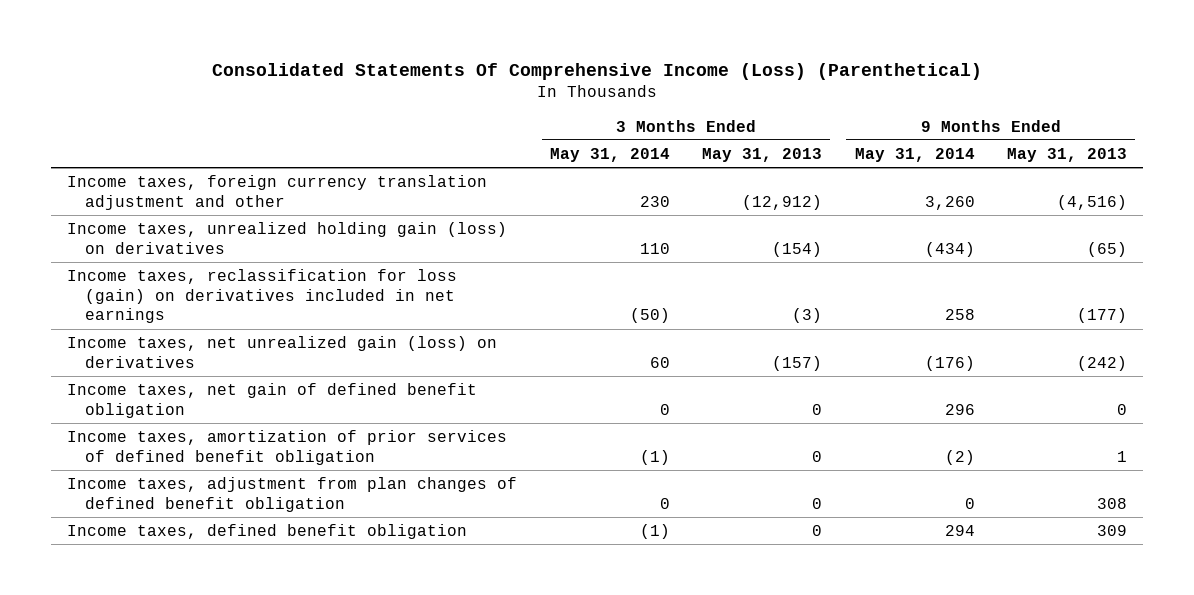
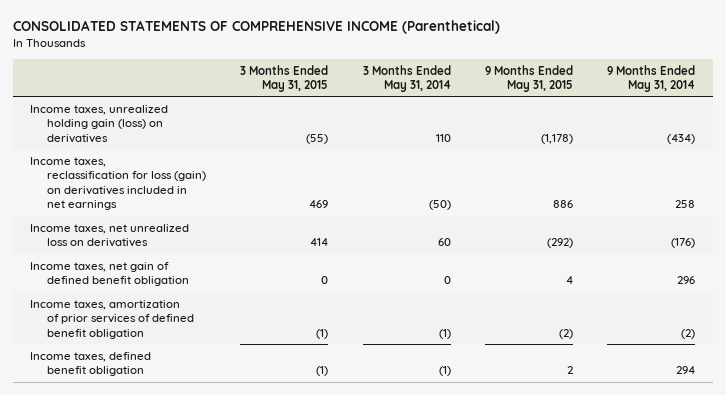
[212,62,983,80] Consolidated Statements Of Comprehensive Income (Loss) (Parenthetical) -> [13,20,501,35] CONSOLIDATED STATEMENTS OF COMPREHENSIVE INCOME (Parenthetical)
[702,147,823,162] May 31, 2013 -> none
[1006,147,1127,162] May 31, 2013 -> none
none -> [240,64,329,93] 3 Months Ended May 31, 2015
none -> [485,64,574,93] 9 Months Ended May 31, 2015
[67,174,488,210] Income taxes, foreign currency translation adjustment and other -> none
[67,335,498,368] Income taxes, net unrealized gain (loss) on derivatives -> [30,223,190,248] Income taxes, net unrealized loss on derivatives
[67,476,518,512] Income taxes, adjustment from plan changes of defined benefit obligation -> none

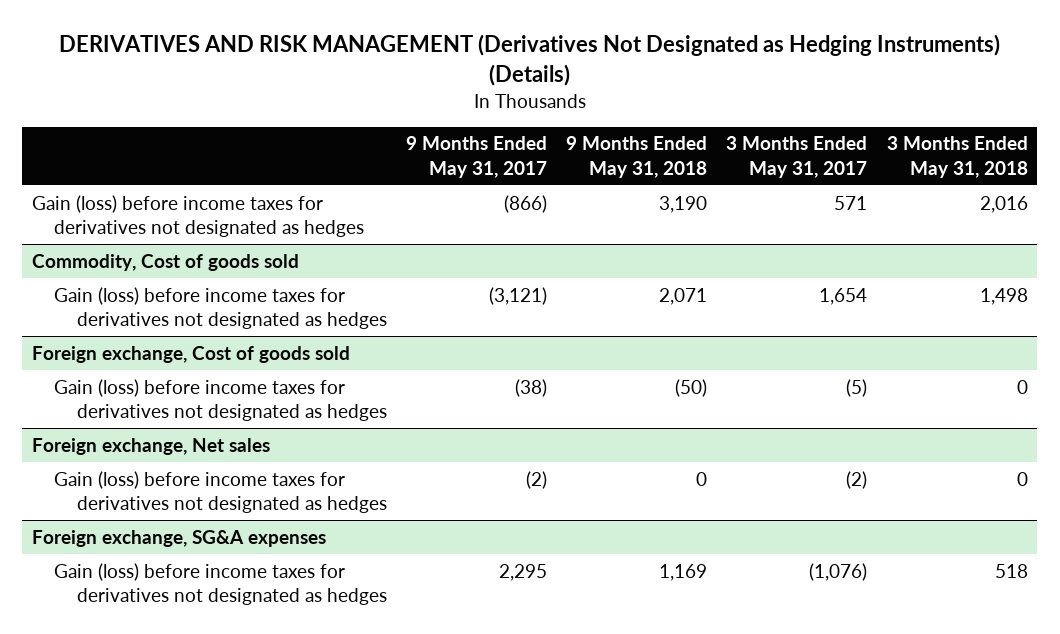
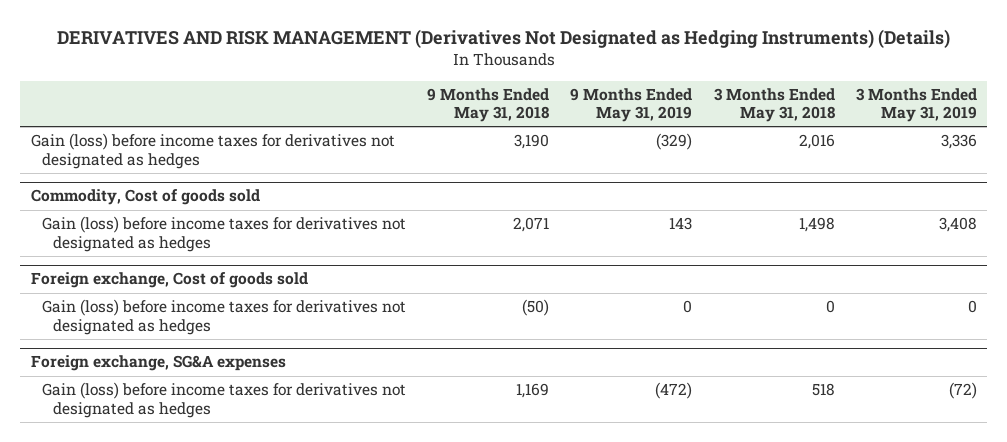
[405,136,547,178] 9 Months Ended May 31, 2017 -> none
[726,136,868,178] 3 Months Ended May 31, 2017 -> none
none -> [570,87,693,123] 9 Months Ended May 31, 2019
none -> [855,87,977,123] 3 Months Ended May 31, 2019
[31,437,270,455] Foreign exchange, Net sales -> none
[54,470,387,513] Gain (loss) before income taxes for derivatives not designated as hedges -> none

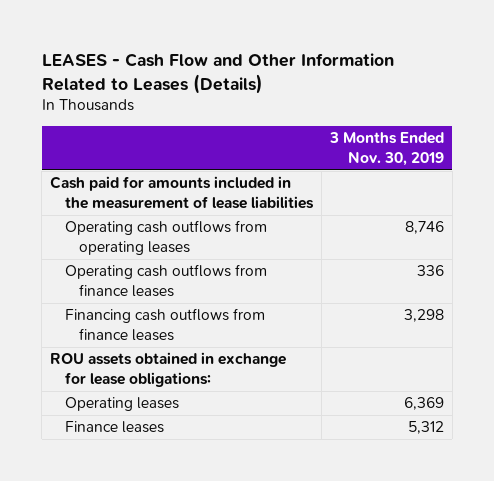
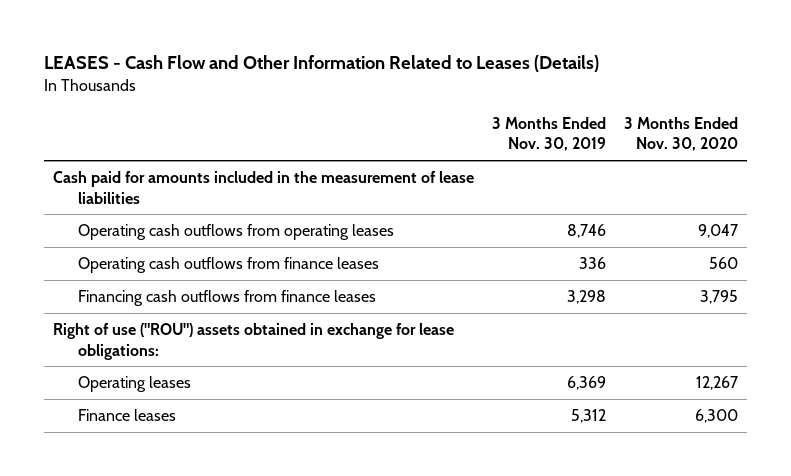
none -> [624,116,739,152] 3 Months Ended Nov. 30, 2020
[50,352,287,387] ROU assets obtained in exchange for lease obligations: -> [53,323,455,360] Right of use ("ROU") assets obtained in exchange for lease obligations:

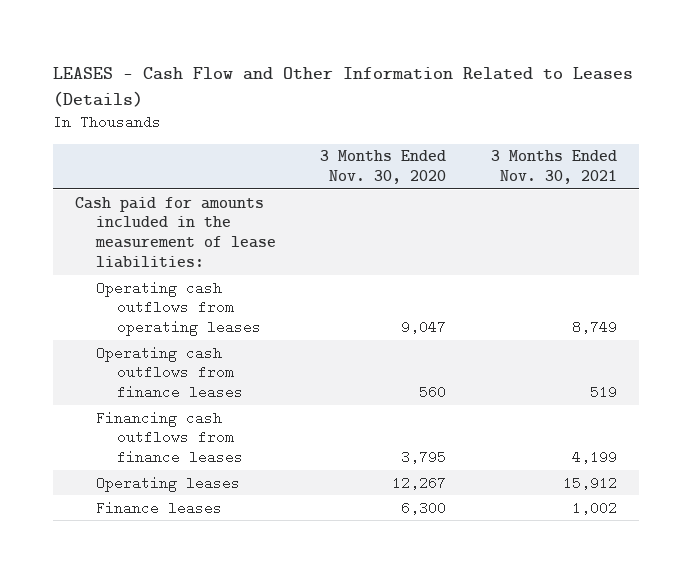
[492,116,607,152] 3 Months Ended Nov. 30, 2019 -> none
none -> [490,150,617,185] 3 Months Ended Nov. 30, 2021
[53,171,475,204] Cash paid for amounts included in the measurement of lease liabilities -> [75,196,277,269] Cash paid for amounts included in the measurement of lease liabilities:
[53,323,455,360] Right of use ("ROU") assets obtained in exchange for lease obligations: -> none

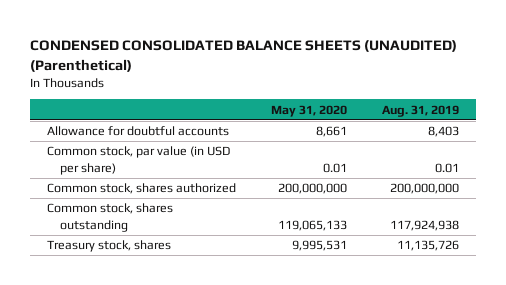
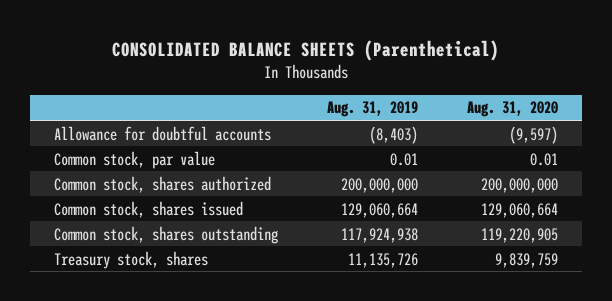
[29,39,457,72] CONDENSED CONSOLIDATED BALANCE SHEETS (UNAUDITED) (Parenthetical) -> [111,39,499,61] CONSOLIDATED BALANCE SHEETS (Parenthetical)
[271,104,348,117] May 31, 2020 -> none
none -> [466,101,558,118] Aug. 31, 2020
[428,126,460,138] 8,403 -> [368,125,418,144] (8,403)
[47,146,231,175] Common stock, par value (in USD per share) -> [54,150,216,169] Common stock, par value
none -> [54,200,244,218] Common stock, shares issued

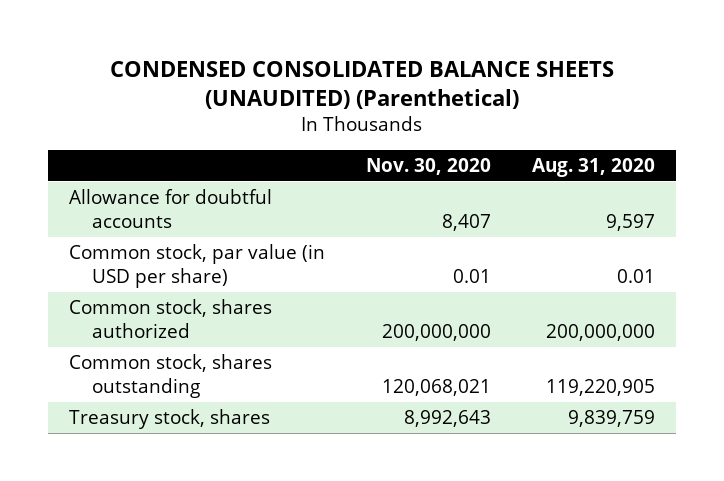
[111,39,499,61] CONSOLIDATED BALANCE SHEETS (Parenthetical) -> [109,60,614,109] CONDENSED CONSOLIDATED BALANCE SHEETS (UNAUDITED) (Parenthetical)
[326,101,418,118] Aug. 31, 2019 -> none
none -> [365,157,491,175] Nov. 30, 2020
[508,125,558,144] (9,597) -> [606,213,656,231] 9,597
[54,150,216,169] Common stock, par value -> [68,244,325,288] Common stock, par value (in USD per share)
[54,200,244,218] Common stock, shares issued -> none

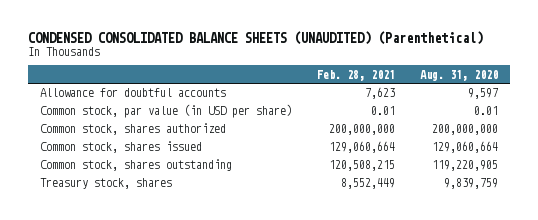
[365,157,491,175] Nov. 30, 2020 -> none
none -> [316,69,395,81] Feb. 28, 2021
none -> [40,141,203,154] Common stock, shares issued

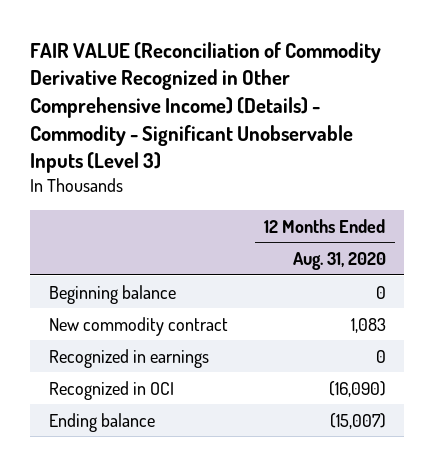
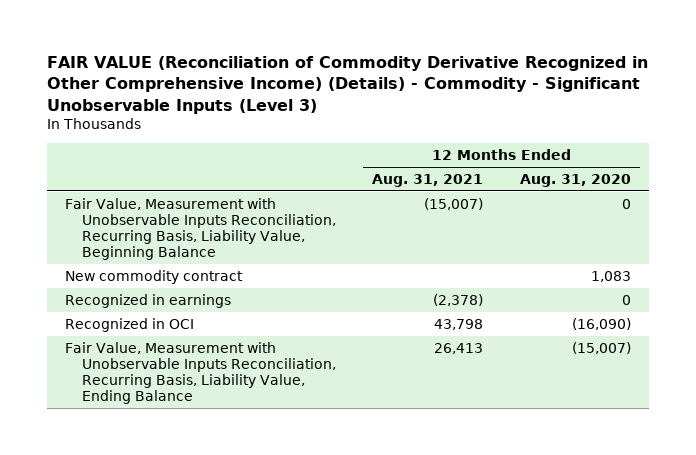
none -> [372,173,484,187] Aug. 31, 2021
[48,284,176,304] Beginning balance -> [64,197,336,261] Fair Value, Measurement with Unobservable Inputs Reconciliation, Recurring Basis, Liability Value, Beginning Balance
[48,412,155,432] Ending balance -> [64,341,336,405] Fair Value, Measurement with Unobservable Inputs Reconciliation, Recurring Basis, Liability Value, Ending Balance

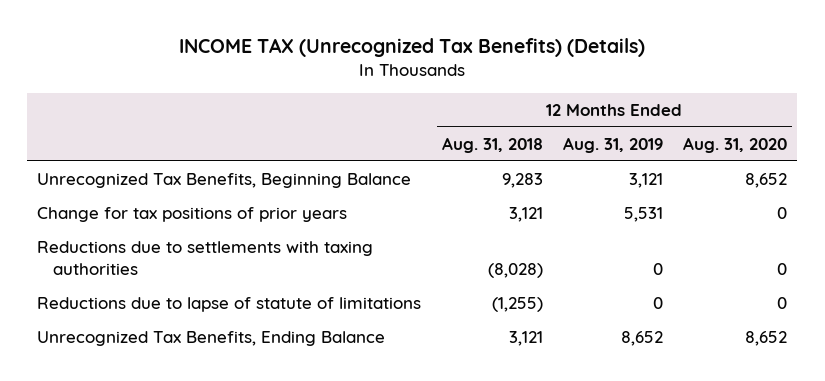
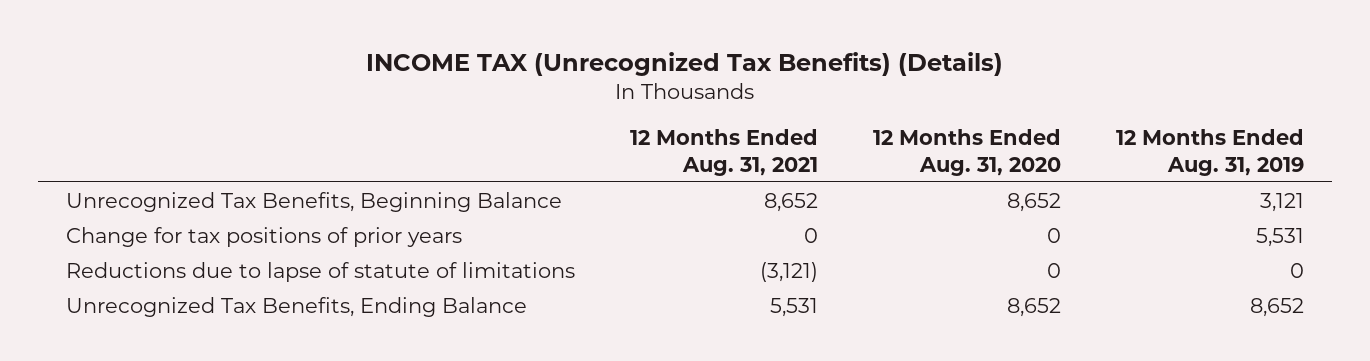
[441,136,543,153] Aug. 31, 2018 -> none
none -> [629,129,818,176] 12 Months Ended Aug. 31, 2021
[37,240,374,275] Reductions due to settlements with taxing authorities -> none

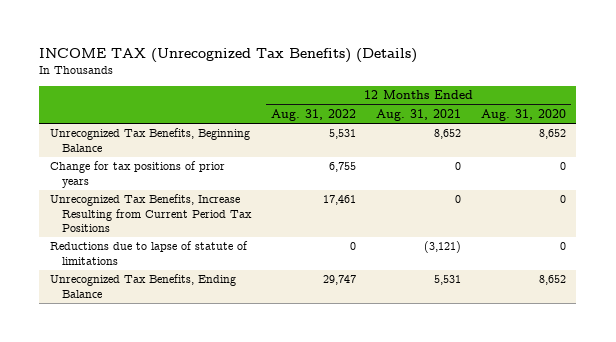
[1115,129,1304,176] 12 Months Ended Aug. 31, 2019 -> none
none -> [271,108,357,121] Aug. 31, 2022
none -> [49,194,253,232] Unrecognized Tax Benefits, Increase Resulting from Current Period Tax Positions

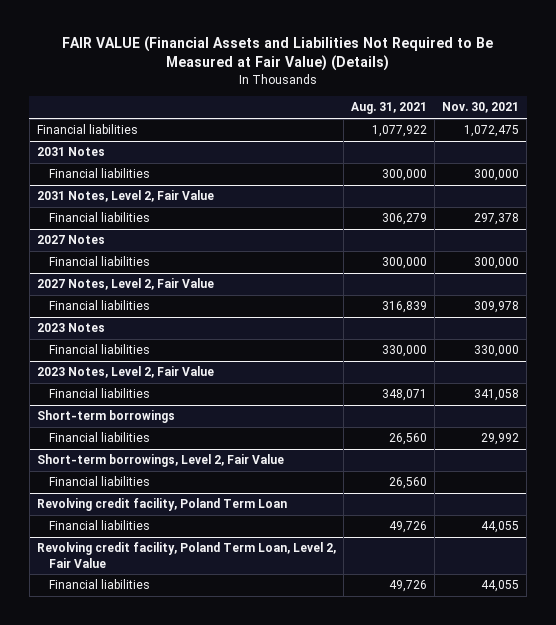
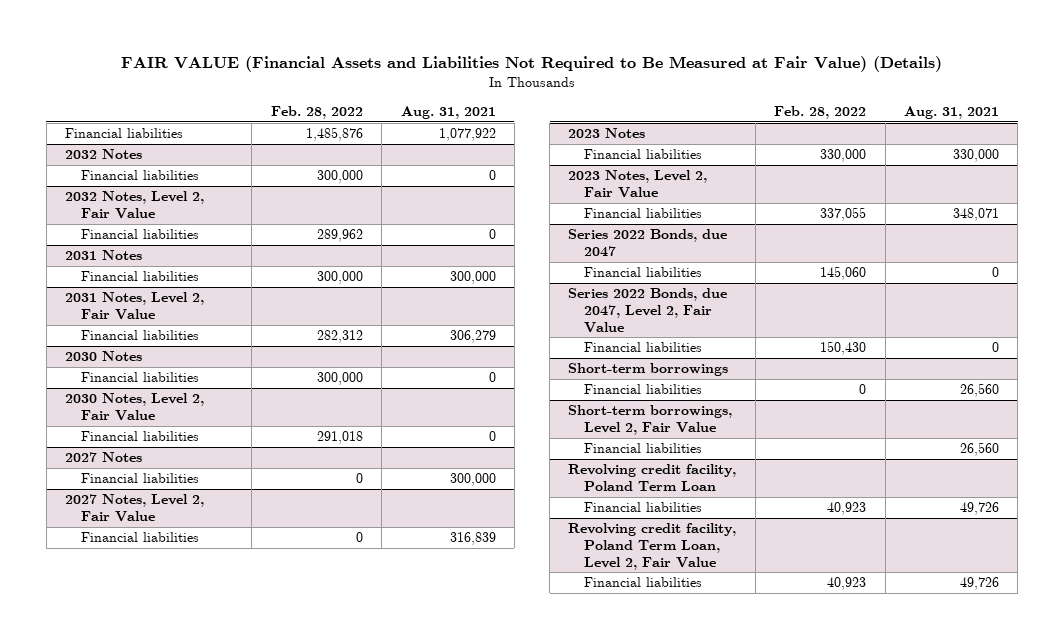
[442,102,520,114] Nov. 30, 2021 -> none
none -> [270,106,363,120] Feb. 28, 2022
none -> [65,149,143,160] 2032 Notes
none -> [81,170,200,181] Financial liabilities
none -> [65,191,205,219] 2032 Notes, Level 2, Fair Value
none -> [81,229,200,240] Financial liabilities
none -> [65,351,143,362] 2030 Notes
none -> [81,372,200,383] Financial liabilities
none -> [65,393,205,421] 2030 Notes, Level 2, Fair Value
none -> [81,431,200,442] Financial liabilities
none -> [568,229,728,257] Series 2022 Bonds, due 2047
none -> [584,267,703,278] Financial liabilities
none -> [568,288,728,333] Series 2022 Bonds, due 2047, Level 2, Fair Value
none -> [584,342,703,353] Financial liabilities

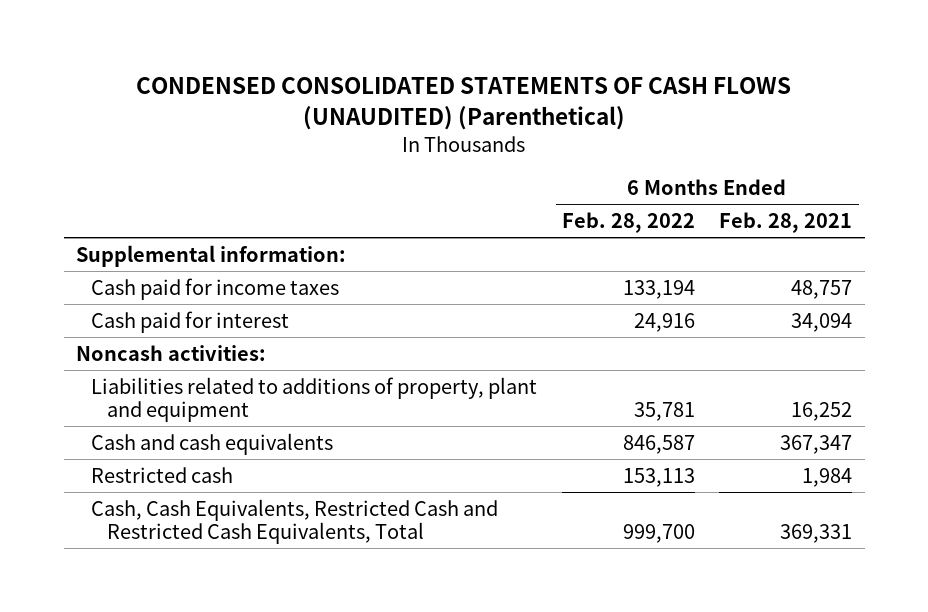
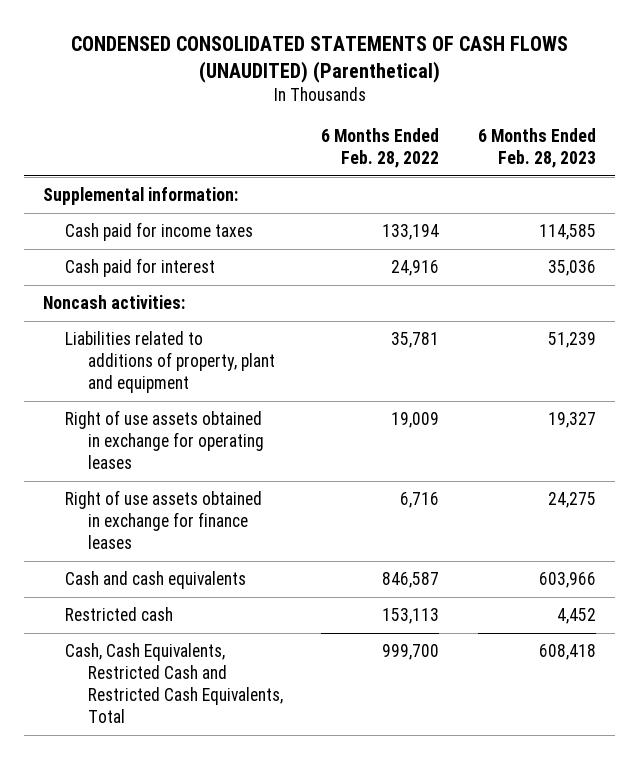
[719,212,853,234] Feb. 28, 2021 -> none
none -> [478,128,597,169] 6 Months Ended Feb. 28, 2023
none -> [65,409,264,470] Right of use assets obtained in exchange for operating leases
none -> [65,489,263,550] Right of use assets obtained in exchange for finance leases

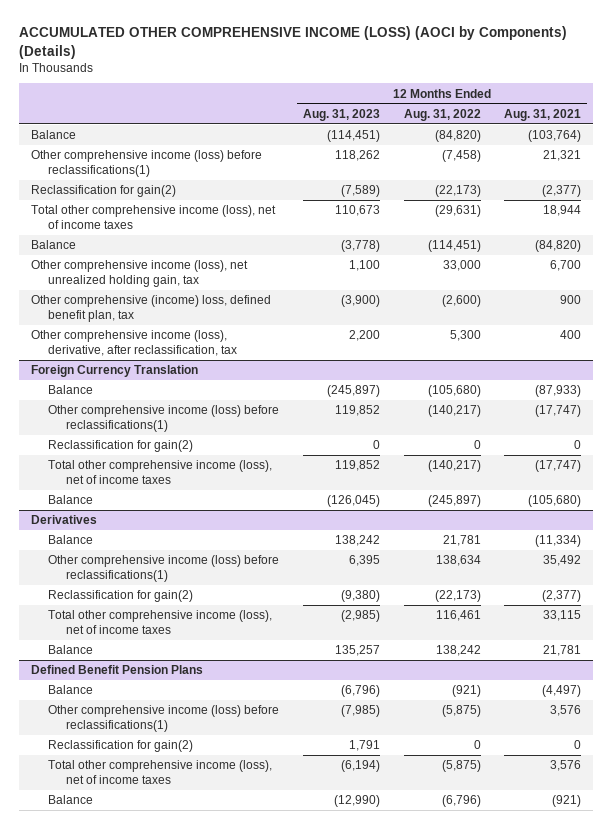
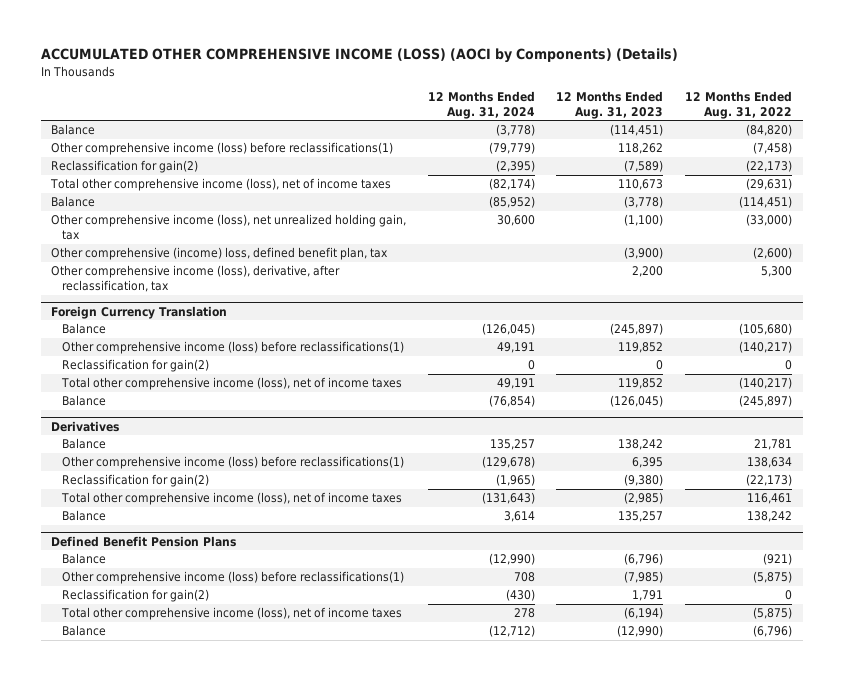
[504,108,582,121] Aug. 31, 2021 -> none
none -> [427,91,535,119] 12 Months Ended Aug. 31, 2024
[348,260,380,272] 1,100 -> [624,214,664,227] (1,100)
[442,260,481,272] 33,000 -> [745,214,792,227] (33,000)

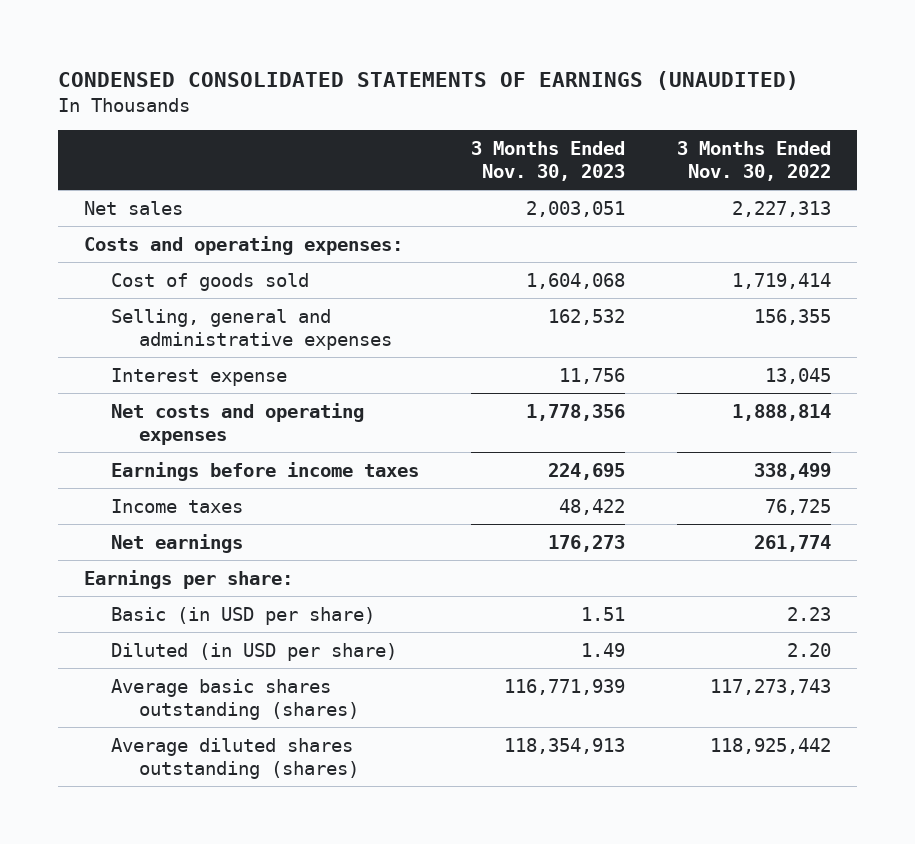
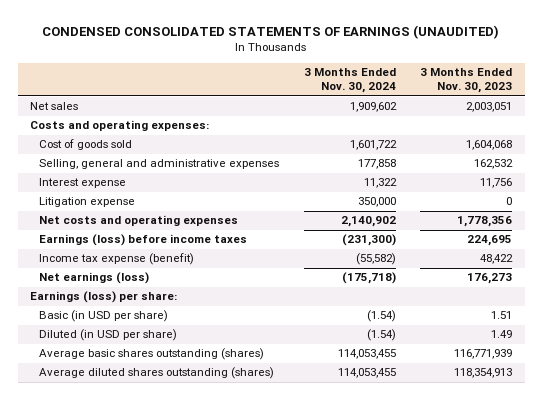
[676,141,831,182] 3 Months Ended Nov. 30, 2022 -> none
none -> [303,68,396,94] 3 Months Ended Nov. 30, 2024
none -> [39,197,136,208] Litigation expense
[111,461,420,481] Earnings before income taxes -> [39,234,248,247] Earnings (loss) before income taxes
[111,498,244,513] Income taxes -> [39,253,195,266] Income tax expense (benefit)
[111,533,244,553] Net earnings -> [39,272,150,285] Net earnings (loss)
[84,569,294,589] Earnings per share: -> [30,291,178,304] Earnings (loss) per share:

